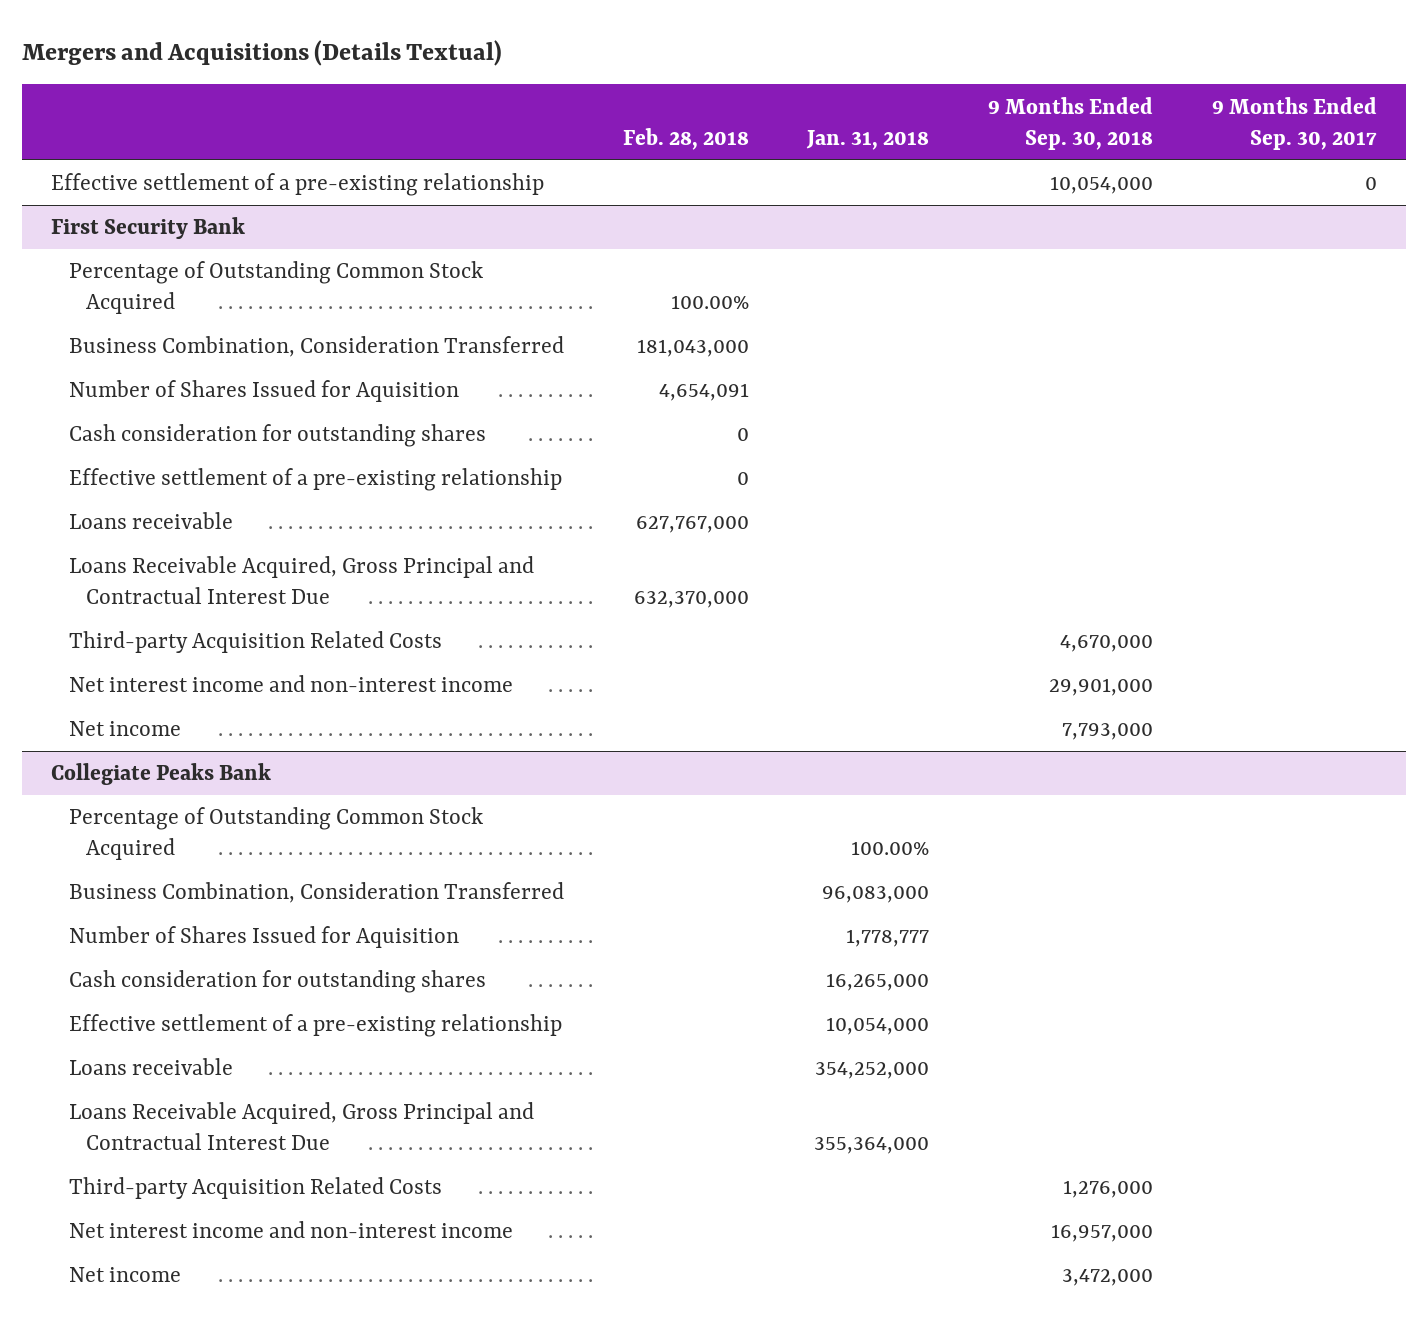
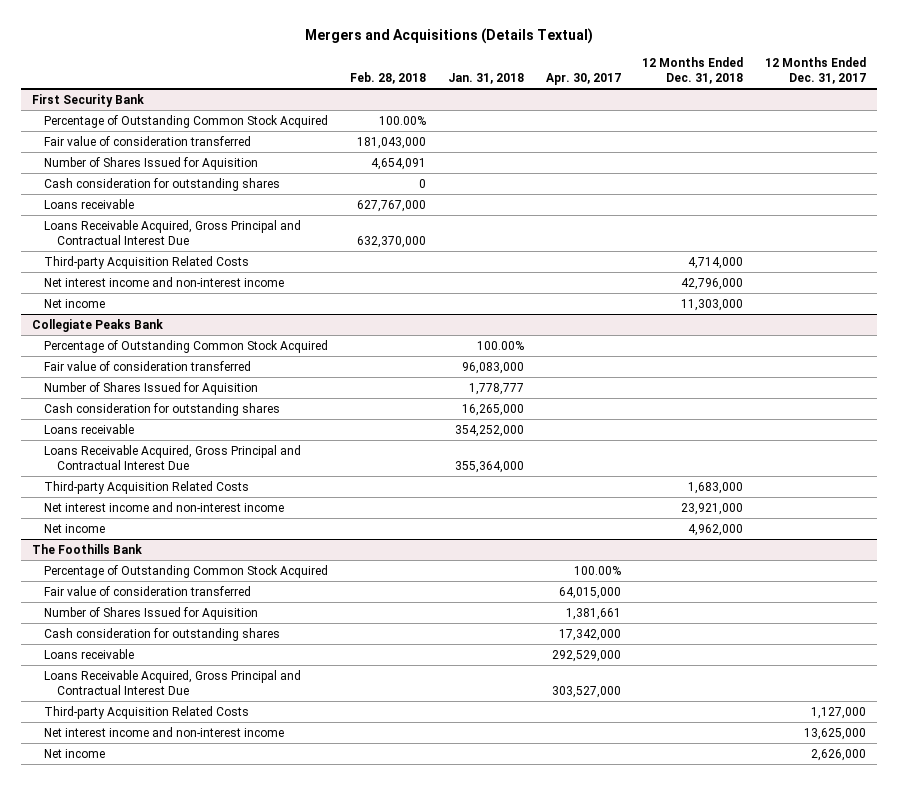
[988,96,1154,150] 9 Months Ended Sep. 30, 2018 -> none
[1211,96,1377,150] 9 Months Ended Sep. 30, 2017 -> none
none -> [545,73,621,86] Apr. 30, 2017
none -> [642,57,744,85] 12 Months Ended Dec. 31, 2018
none -> [765,57,867,85] 12 Months Ended Dec. 31, 2017
[51,173,545,197] Effective settlement of a pre-existing relationship -> none
[68,336,564,358] Business Combination, Consideration Transferred -> [44,135,252,146] Fair value of consideration transferred
[68,468,562,492] Effective settlement of a pre-existing relationship -> none
[68,882,564,904] Business Combination, Consideration Transferred -> [44,360,252,371] Fair value of consideration transferred
[68,1014,562,1038] Effective settlement of a pre-existing relationship -> none
none -> [32,543,143,554] The Foothills Bank
none -> [44,564,329,578] Percentage of Outstanding Common Stock Acquired
none -> [44,585,252,596] Fair value of consideration transferred
none -> [44,606,259,620] Number of Shares Issued for Aquisition
none -> [44,627,281,641] Cash consideration for outstanding shares
none -> [44,648,135,659] Loans receivable
none -> [44,669,302,696] Loans Receivable Acquired, Gross Principal and Contractual Interest Due
none -> [44,705,250,719] Third-party Acquisition Related Costs
none -> [44,726,285,737] Net interest income and non-interest income
none -> [44,748,106,758] Net income

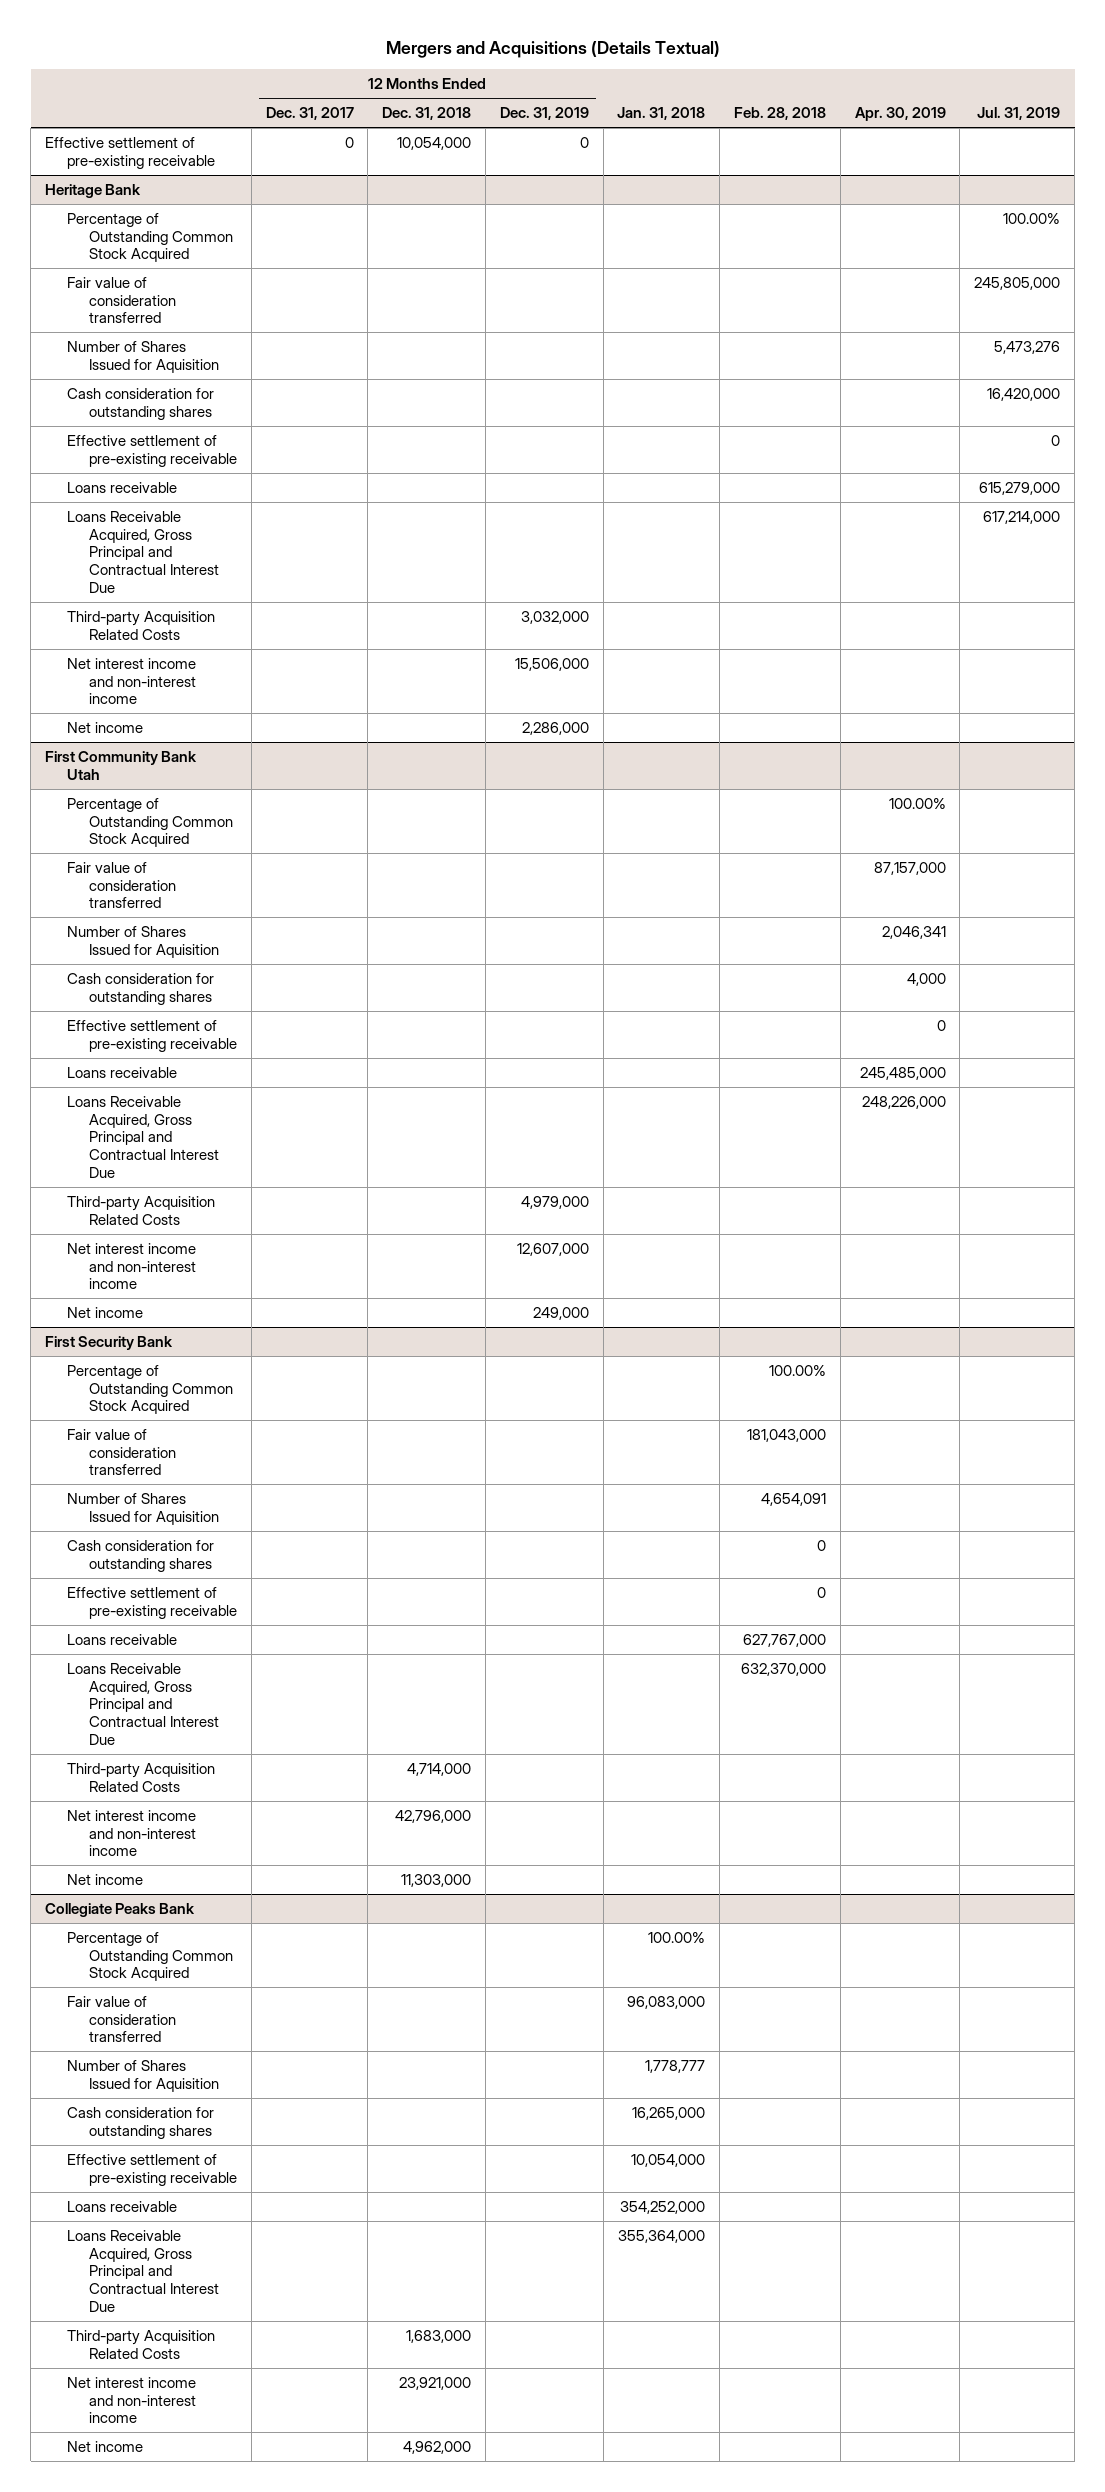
[545,73,621,86] Apr. 30, 2017 -> none
none -> [499,107,589,121] Dec. 31, 2019
none -> [854,107,946,122] Apr. 30, 2019
none -> [977,107,1061,121] Jul. 31, 2019
none -> [44,137,215,169] Effective settlement of pre-existing receivable
none -> [44,184,141,199] Heritage Bank
none -> [66,213,234,263] Percentage of Outstanding Common Stock Acquired
none -> [66,277,177,324] Fair value of consideration transferred
none -> [66,341,220,373] Number of Shares Issued for Aquisition
none -> [66,388,214,420] Cash consideration for outstanding shares
none -> [66,435,238,467] Effective settlement of pre-existing receivable
none -> [66,482,177,494] Loans receivable
none -> [66,511,220,593] Loans Receivable Acquired, Gross Principal and Contractual Interest Due
none -> [66,611,215,640] Third-party Acquisition Related Costs
none -> [66,658,197,705] Net interest income and non-interest income
none -> [66,722,143,734] Net income
none -> [44,751,197,780] First Community Bank Utah
none -> [66,798,234,848] Percentage of Outstanding Common Stock Acquired
none -> [66,862,177,909] Fair value of consideration transferred
none -> [66,926,220,958] Number of Shares Issued for Aquisition
none -> [66,973,214,1005] Cash consideration for outstanding shares
none -> [66,1020,238,1052] Effective settlement of pre-existing receivable
none -> [66,1067,177,1079] Loans receivable
none -> [66,1096,220,1178] Loans Receivable Acquired, Gross Principal and Contractual Interest Due
none -> [66,1196,215,1225] Third-party Acquisition Related Costs
none -> [66,1243,197,1290] Net interest income and non-interest income
none -> [66,1307,143,1319] Net income
none -> [66,1587,238,1619] Effective settlement of pre-existing receivable
none -> [66,2154,238,2186] Effective settlement of pre-existing receivable
[32,543,143,554] The Foothills Bank -> none
[44,564,329,578] Percentage of Outstanding Common Stock Acquired -> none
[44,585,252,596] Fair value of consideration transferred -> none
[44,606,259,620] Number of Shares Issued for Aquisition -> none
[44,627,281,641] Cash consideration for outstanding shares -> none
[44,648,135,659] Loans receivable -> none
[44,669,302,696] Loans Receivable Acquired, Gross Principal and Contractual Interest Due -> none
[44,705,250,719] Third-party Acquisition Related Costs -> none
[44,726,285,737] Net interest income and non-interest income -> none
[44,748,106,758] Net income -> none

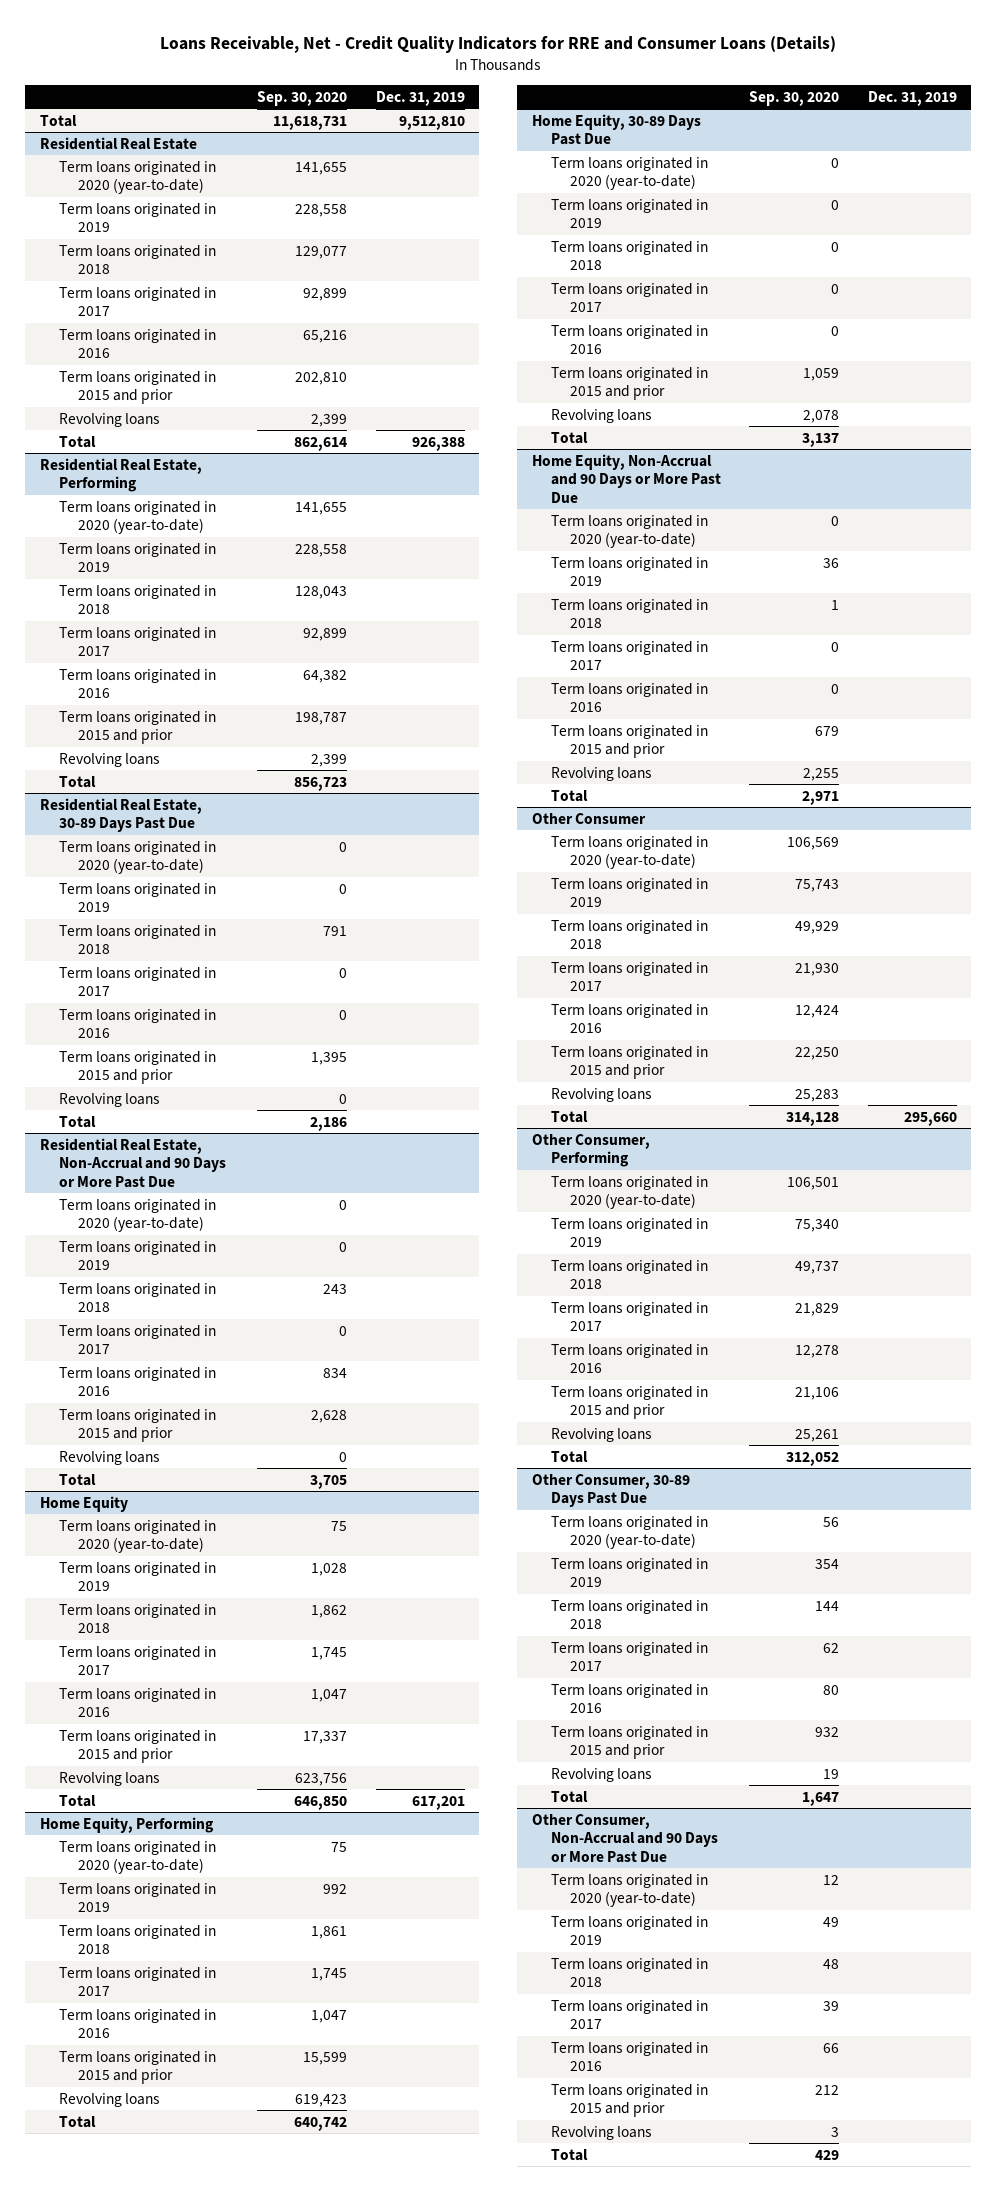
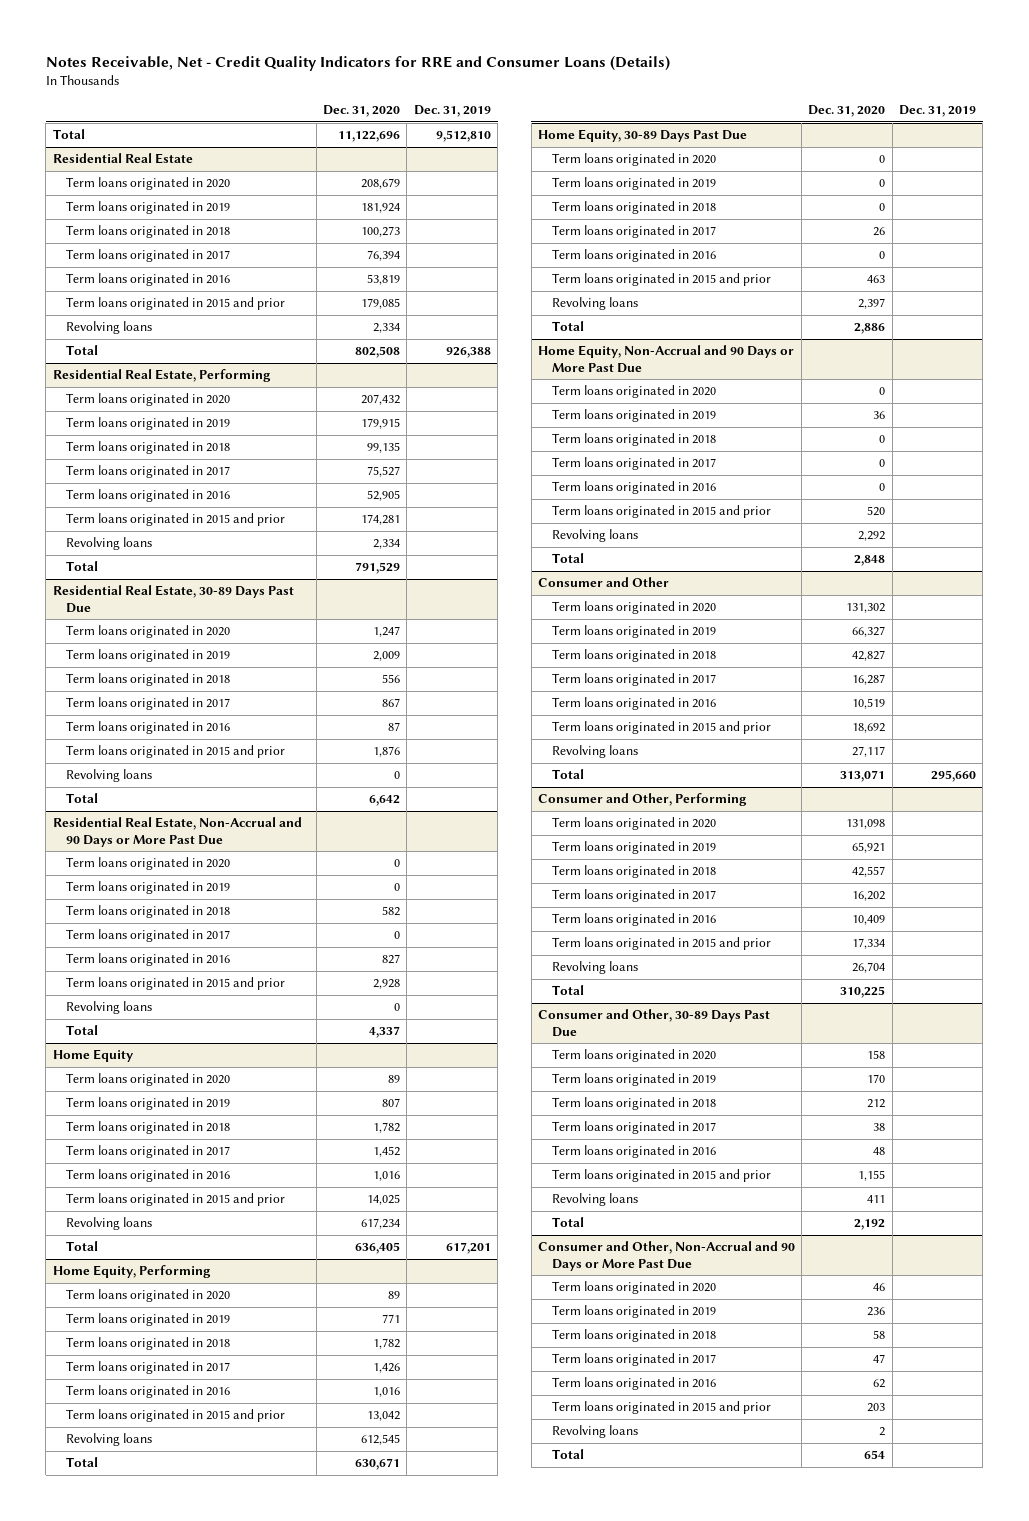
[160,36,837,54] Loans Receivable, Net - Credit Quality Indicators for RRE and Consumer Loans (Details) -> [45,55,670,71] Notes Receivable, Net - Credit Quality Indicators for RRE and Consumer Loans (Details)
[257,90,348,106] Sep. 30, 2020 -> none
none -> [323,105,401,118] Dec. 31, 2020
[58,160,216,195] Term loans originated in 2020 (year-to-date) -> [66,177,231,191] Term loans originated in 2020
[58,500,216,535] Term loans originated in 2020 (year-to-date) -> [66,393,231,407] Term loans originated in 2020
[58,840,216,875] Term loans originated in 2020 (year-to-date) -> [66,625,231,639] Term loans originated in 2020
[58,1198,216,1233] Term loans originated in 2020 (year-to-date) -> [66,857,231,871] Term loans originated in 2020
[58,1519,216,1554] Term loans originated in 2020 (year-to-date) -> [66,1073,231,1087] Term loans originated in 2020
[58,1840,216,1875] Term loans originated in 2020 (year-to-date) -> [66,1289,231,1303] Term loans originated in 2020
[550,156,708,191] Term loans originated in 2020 (year-to-date) -> [551,153,716,167] Term loans originated in 2020
[550,514,708,549] Term loans originated in 2020 (year-to-date) -> [551,385,716,399] Term loans originated in 2020
[531,812,646,824] Other Consumer -> [537,577,669,588] Consumer and Other
[550,835,708,870] Term loans originated in 2020 (year-to-date) -> [551,601,716,615] Term loans originated in 2020
[531,1133,650,1168] Other Consumer, Performing -> [537,793,747,807] Consumer and Other, Performing
[550,1175,708,1210] Term loans originated in 2020 (year-to-date) -> [551,817,716,831] Term loans originated in 2020
[531,1473,690,1508] Other Consumer, 30-89 Days Past Due -> [537,1009,770,1037] Consumer and Other, 30-89 Days Past Due
[550,1515,708,1550] Term loans originated in 2020 (year-to-date) -> [551,1049,716,1063] Term loans originated in 2020
[531,1813,718,1863] Other Consumer, Non-Accrual and 90 Days or More Past Due -> [537,1241,795,1271] Consumer and Other, Non-Accrual and 90 Days or More Past Due
[550,1873,708,1908] Term loans originated in 2020 (year-to-date) -> [551,1281,716,1295] Term loans originated in 2020

